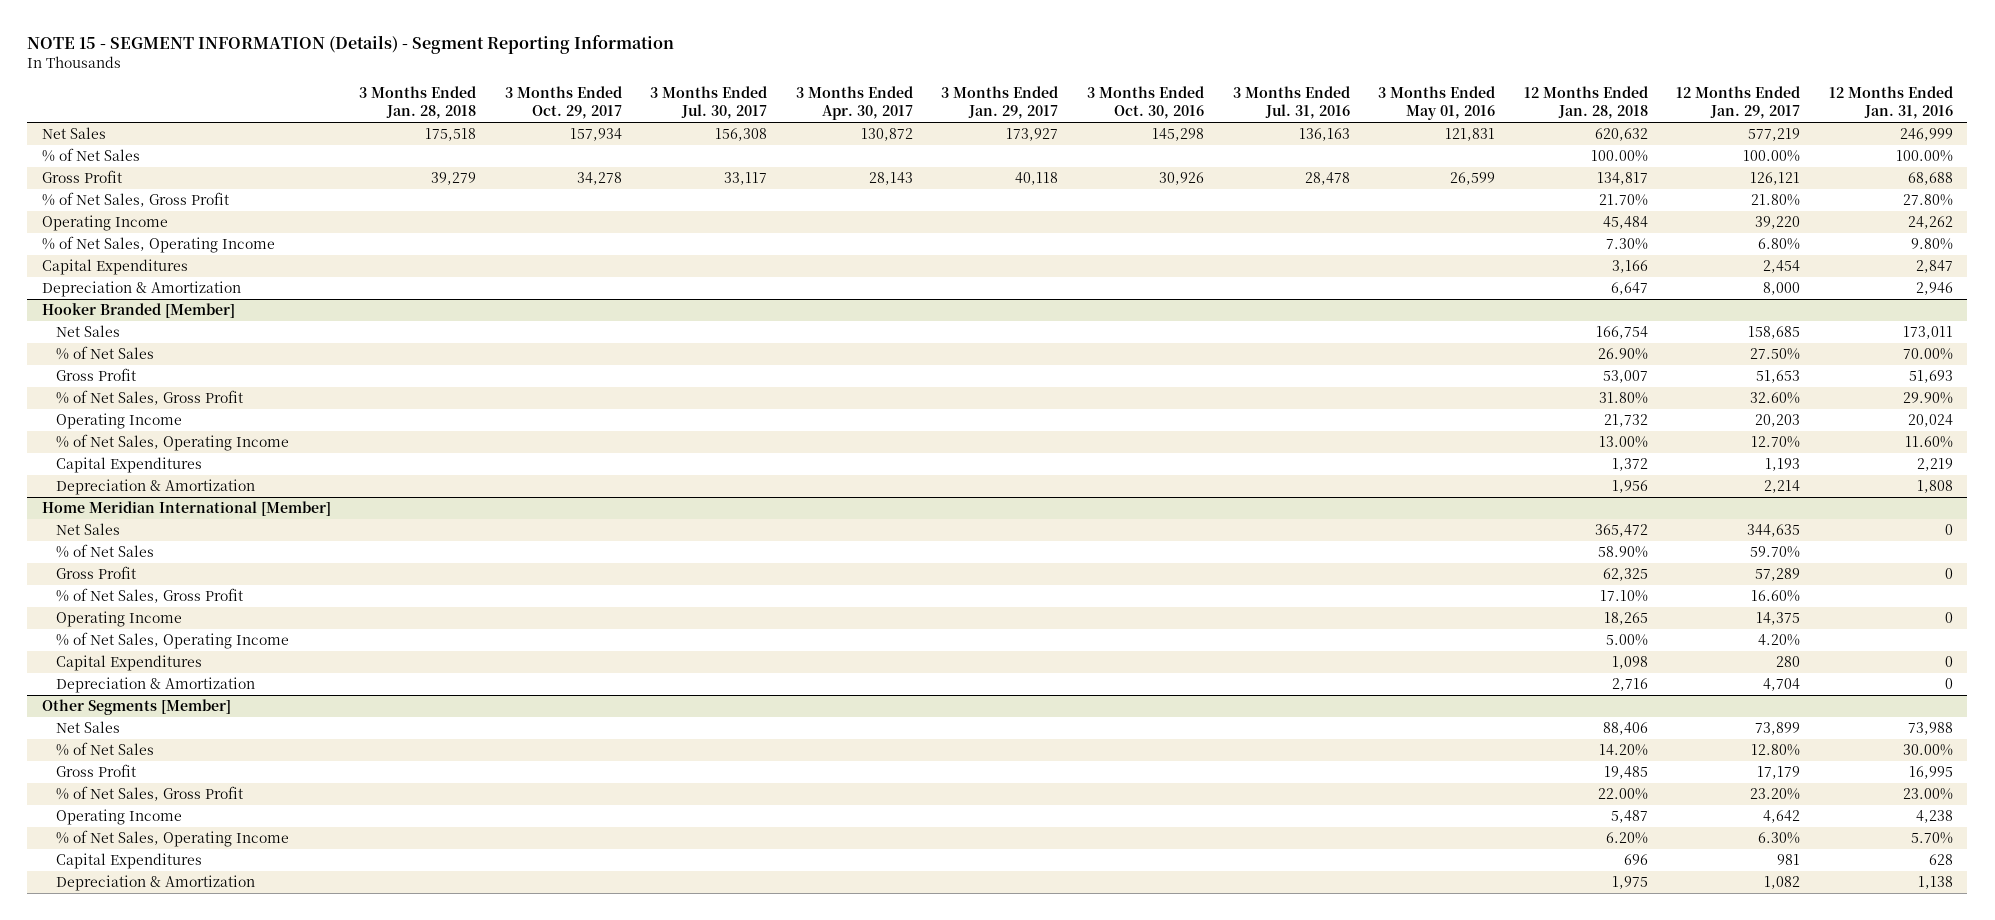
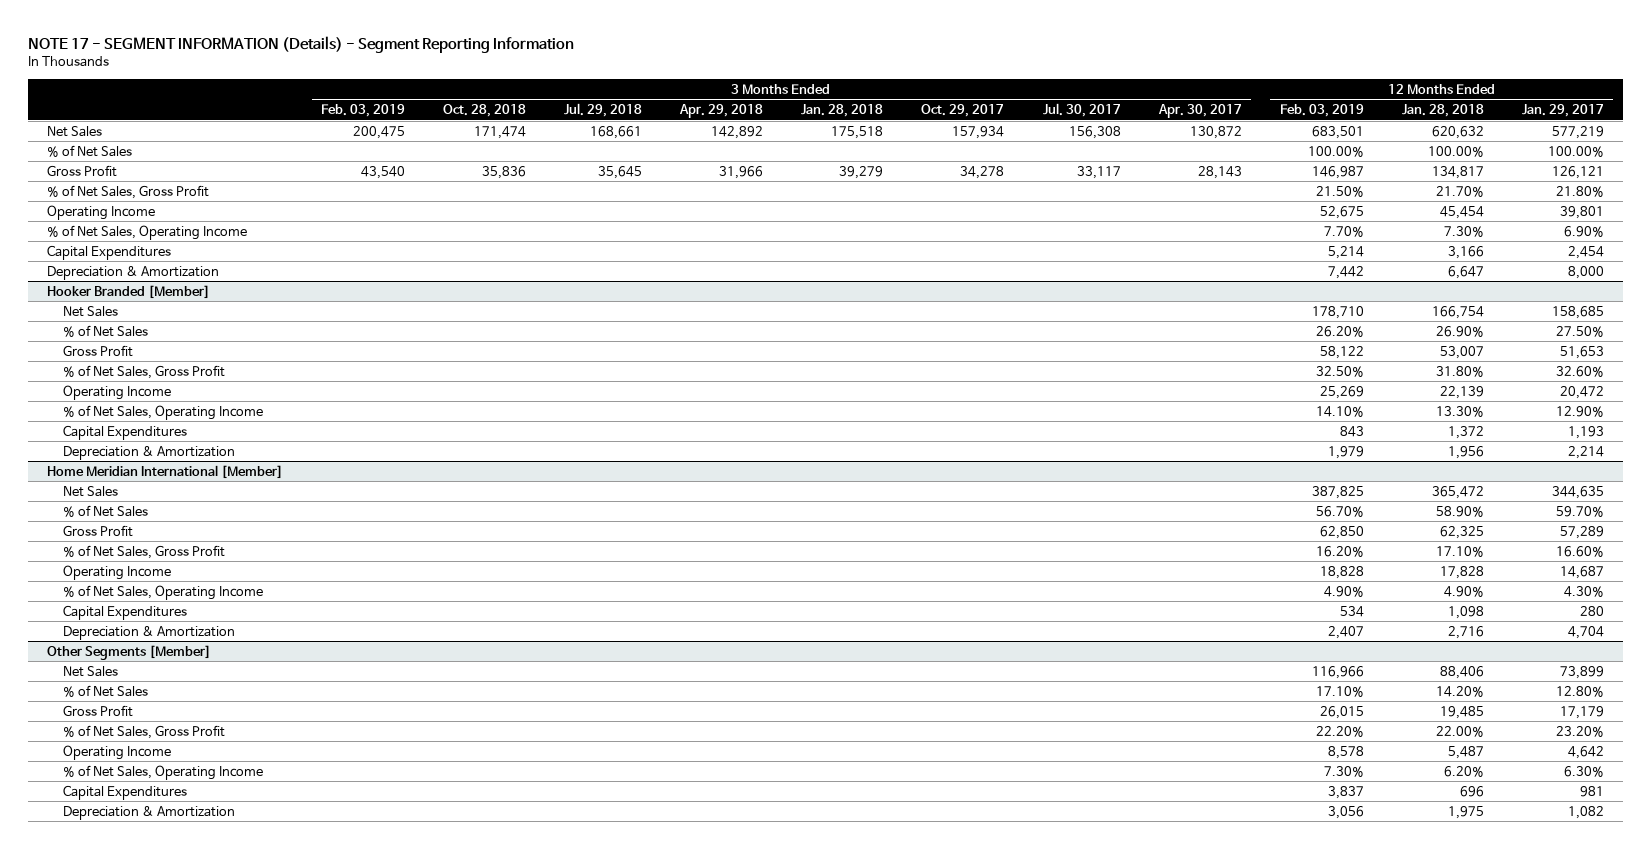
[27,34,675,54] NOTE 15 - SEGMENT INFORMATION (Details) - Segment Reporting Information -> [28,35,575,53] NOTE 17 - SEGMENT INFORMATION (Details) - Segment Reporting Information
[941,85,1059,119] 3 Months Ended Jan. 29, 2017 -> none
[1087,85,1205,119] 3 Months Ended Oct. 30, 2016 -> none
[1232,85,1350,119] 3 Months Ended Jul. 31, 2016 -> none
[1378,85,1496,120] 3 Months Ended May 01, 2016 -> none
[1829,85,1954,119] 12 Months Ended Jan. 31, 2016 -> none
none -> [321,104,406,118] Feb. 03, 2019
none -> [443,104,527,118] Oct. 28, 2018
none -> [564,103,643,118] Jul. 29, 2018
none -> [679,104,764,119] Apr. 29, 2018
none -> [1279,104,1364,118] Feb. 03, 2019
[1602,216,1648,230] 45,484 -> [1439,205,1484,219] 45,454
[1755,216,1801,230] 39,220 -> [1559,205,1604,219] 39,801
[1758,238,1801,251] 6.80% -> [1563,225,1604,237] 6.90%
[1603,414,1648,428] 21,732 -> [1439,385,1484,399] 22,139
[1755,414,1801,428] 20,203 -> [1559,385,1604,399] 20,472
[1598,436,1648,449] 13.00% -> [1435,405,1484,417] 13.30%
[1751,436,1801,449] 12.70% -> [1555,405,1604,417] 12.90%
[1603,612,1648,626] 18,265 -> [1439,565,1484,579] 17,828
[1756,612,1801,626] 14,375 -> [1559,565,1604,579] 14,687
[1605,634,1648,647] 5.00% -> [1443,585,1484,597] 4.90%
[1758,634,1801,647] 4.20% -> [1563,585,1604,597] 4.30%

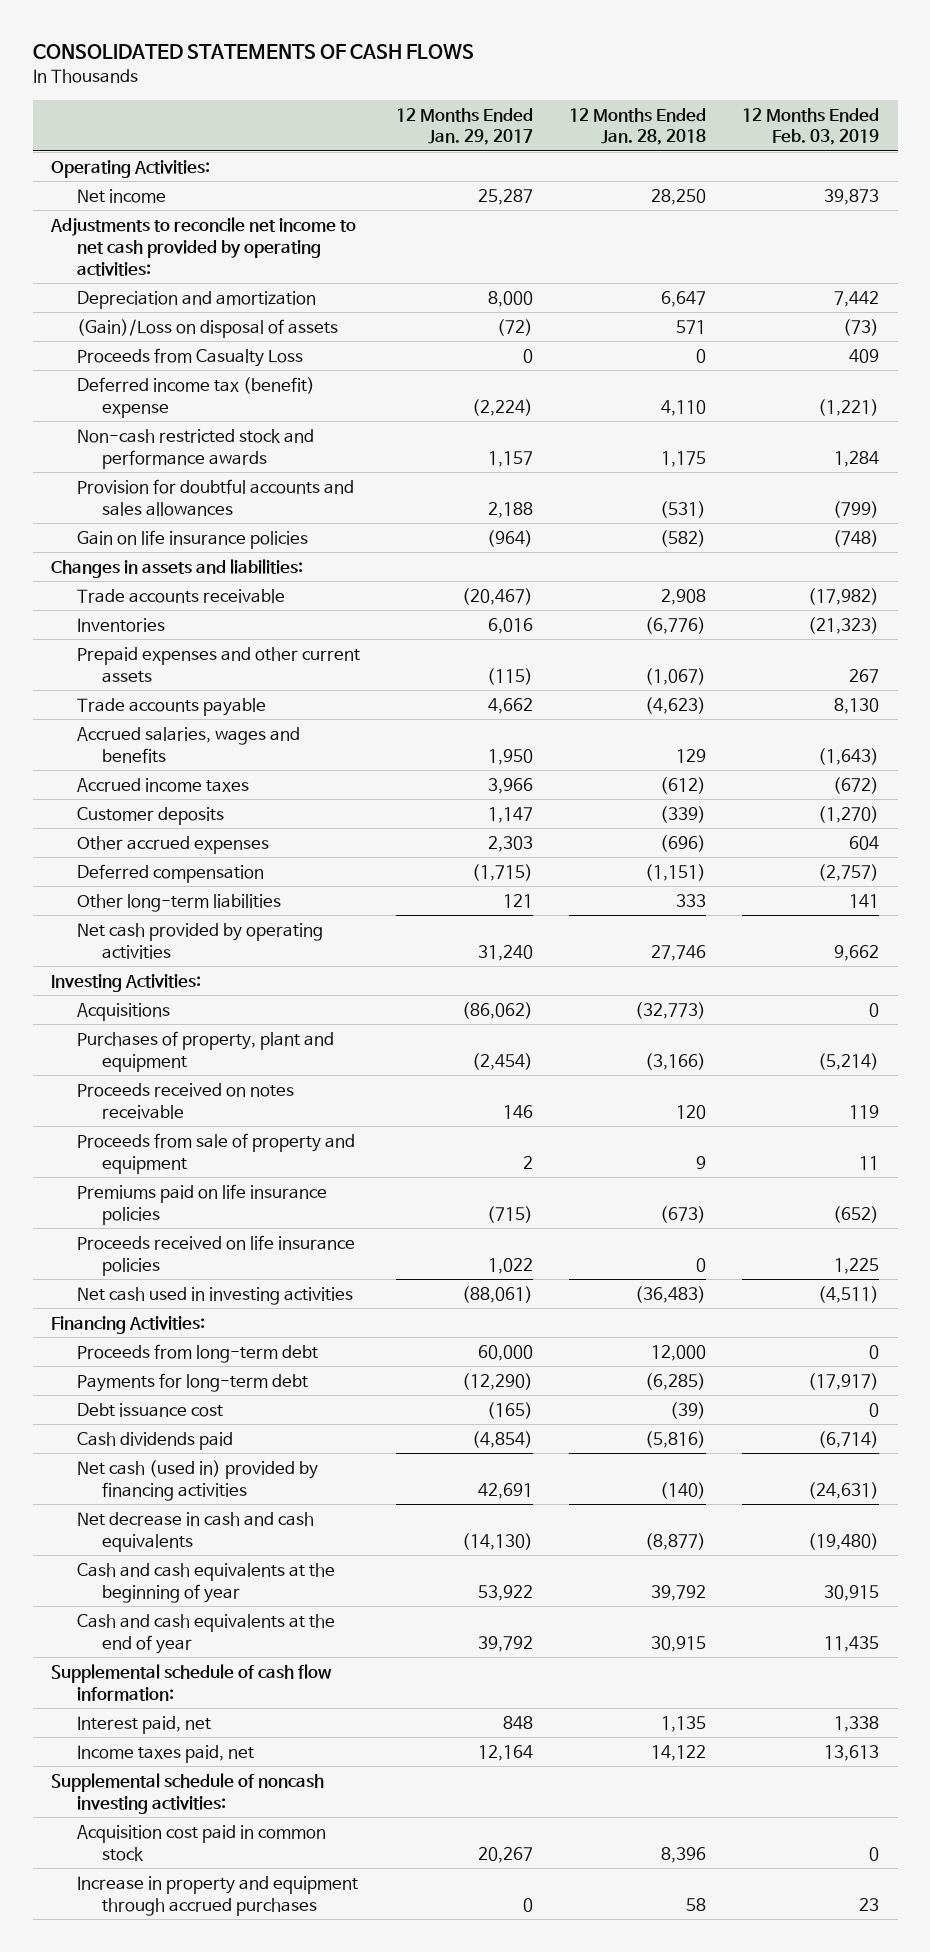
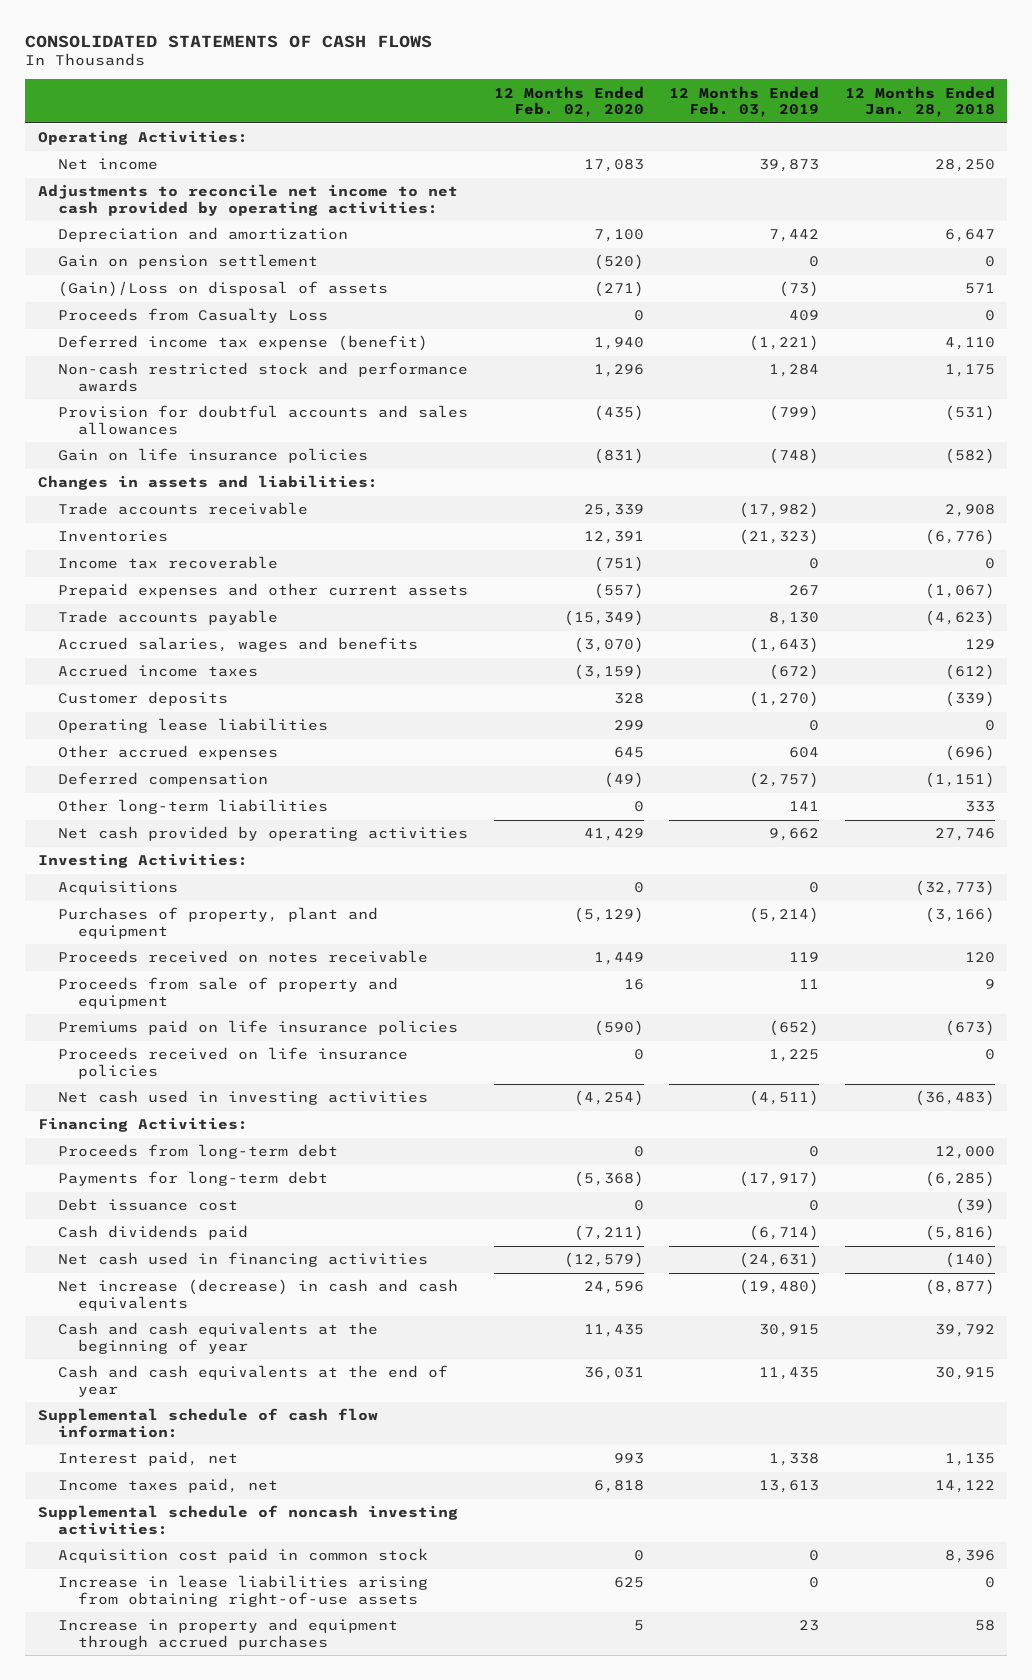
[395,107,533,146] 12 Months Ended Jan. 29, 2017 -> none
none -> [493,85,644,118] 12 Months Ended Feb. 02, 2020
none -> [57,254,318,270] Gain on pension settlement
[76,376,315,418] Deferred income tax (benefit) expense -> [57,335,428,352] Deferred income tax expense (benefit)
none -> [57,556,278,570] Income tax recoverable
none -> [57,718,328,734] Operating lease liabilities
[76,1459,318,1501] Net cash (used in) provided by financing activities -> [57,1252,428,1268] Net cash used in financing activities
[76,1511,314,1552] Net decrease in cash and cash equivalents -> [57,1279,458,1311] Net increase (decrease) in cash and cash equivalents
none -> [57,1575,428,1607] Increase in lease liabilities arising from obtaining right-of-use assets

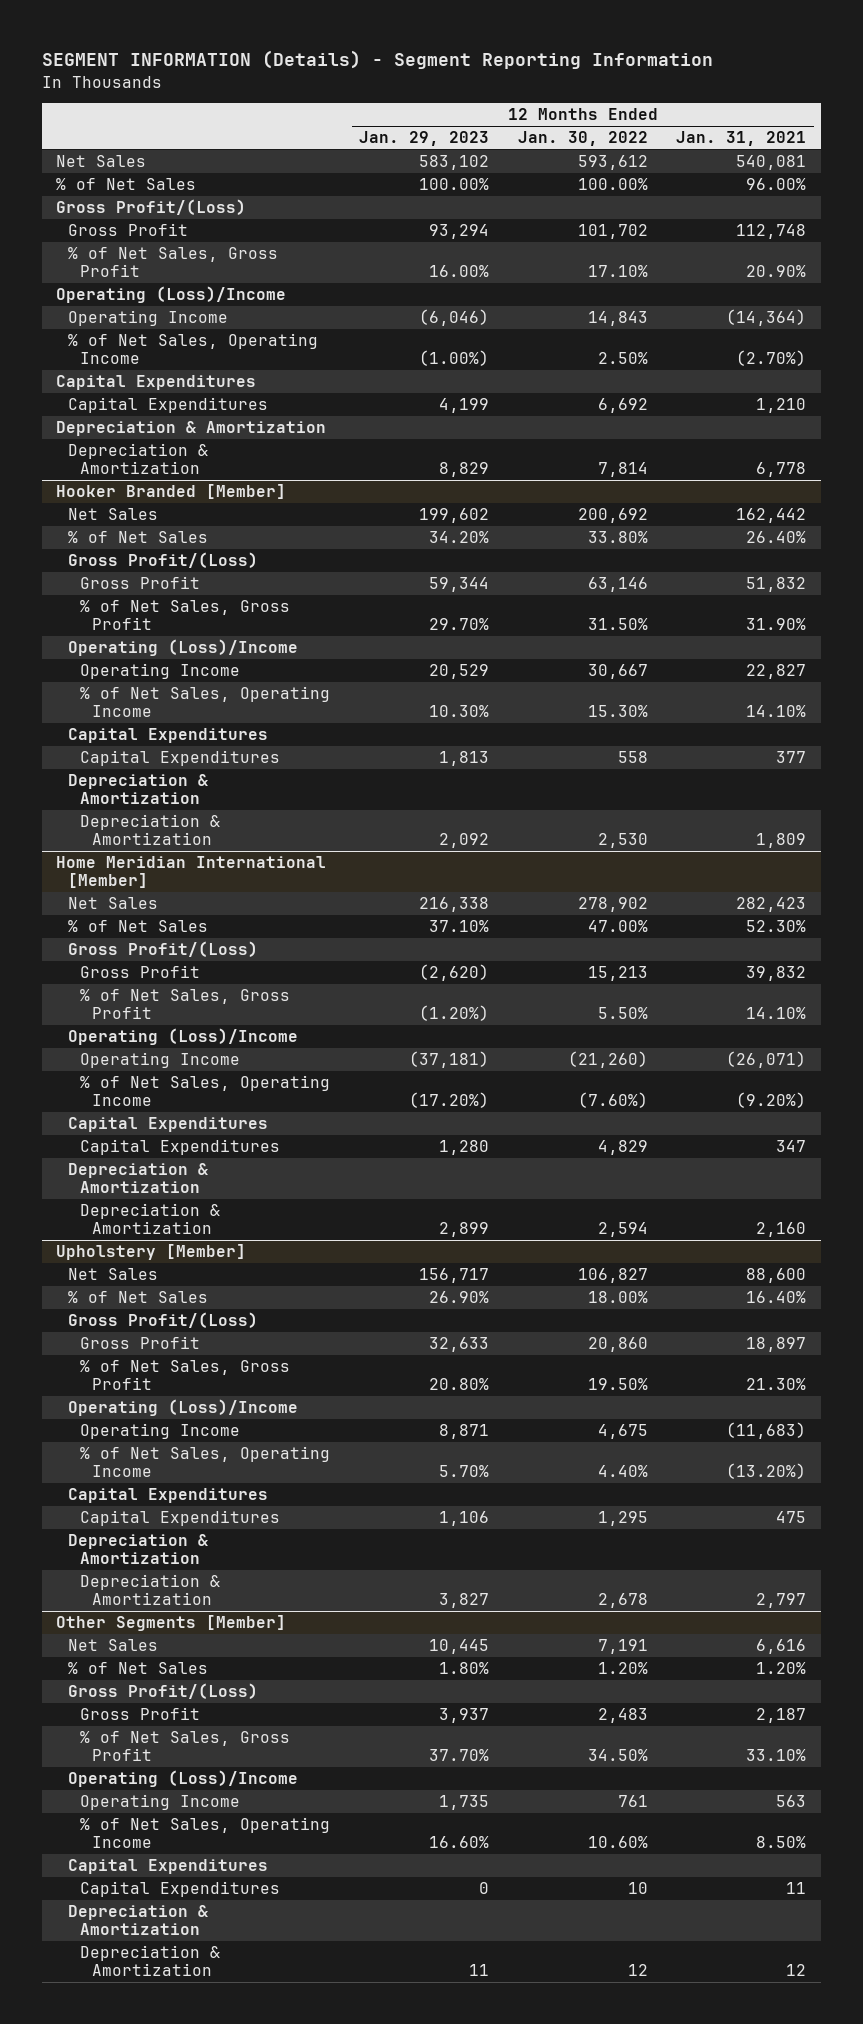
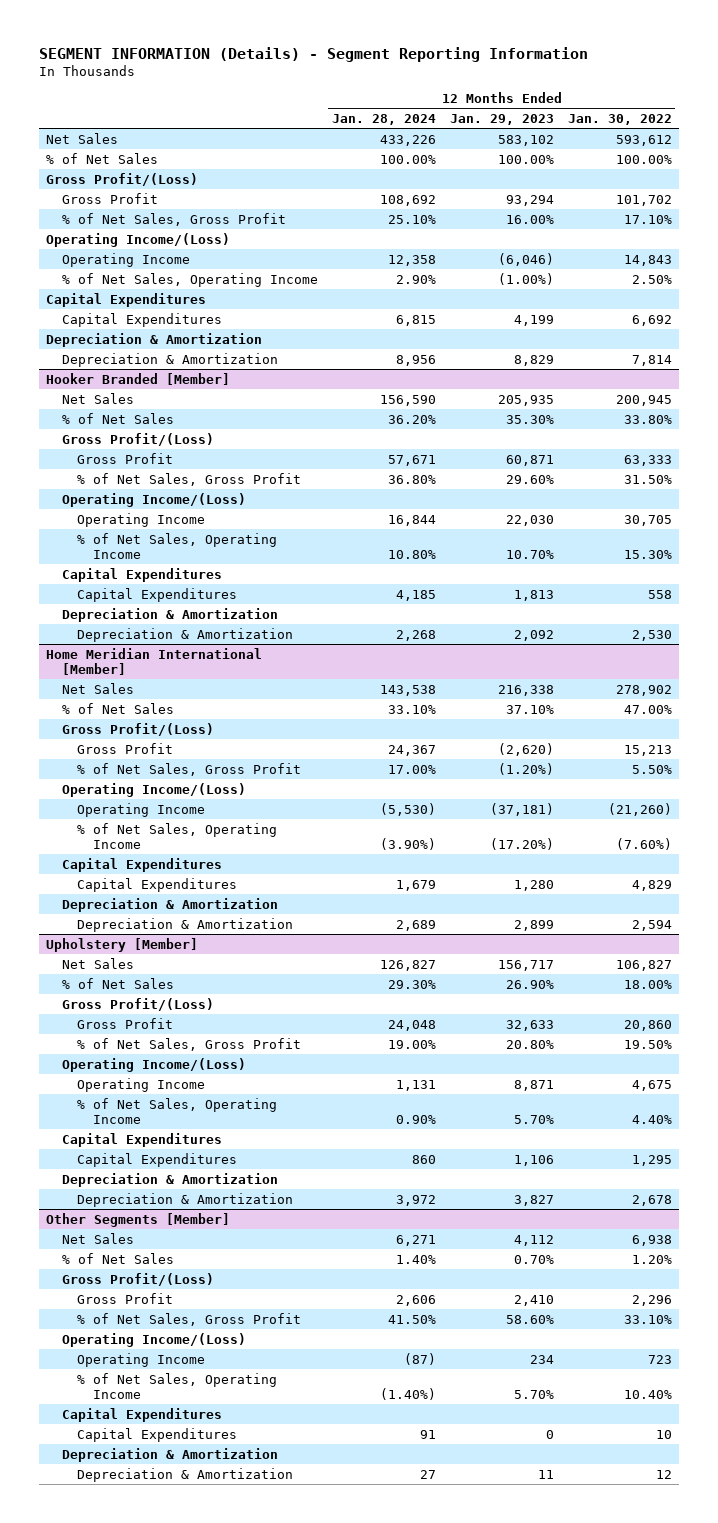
[676,131,807,147] Jan. 31, 2021 -> none
none -> [331,114,436,126] Jan. 28, 2024
[56,286,287,304] Operating (Loss)/Income -> [46,232,231,247] Operating Income/(Loss)
[418,508,489,524] 199,602 -> [497,394,554,406] 205,935
[577,508,648,524] 200,692 -> [615,394,672,406] 200,945
[428,531,489,544] 34.20% -> [505,414,554,424] 35.30%
[428,577,489,593] 59,344 -> [505,454,554,466] 60,871
[587,577,648,593] 63,146 -> [623,454,672,466] 63,333
[428,618,489,631] 29.70% -> [505,474,554,484] 29.60%
[68,639,299,657] Operating (Loss)/Income -> [61,492,246,507] Operating Income/(Loss)
[428,664,489,680] 20,529 -> [505,514,554,526] 22,030
[587,664,648,680] 30,667 -> [623,514,672,526] 30,705
[428,705,489,718] 10.30% -> [505,549,554,559] 10.70%
[68,1028,299,1046] Operating (Loss)/Income -> [61,782,246,797] Operating Income/(Loss)
[68,1399,299,1417] Operating (Loss)/Income -> [61,1057,246,1072] Operating Income/(Loss)
[428,1639,489,1655] 10,445 -> [513,1234,554,1246] 4,112
[597,1639,648,1655] 7,191 -> [631,1234,672,1246] 6,938
[438,1662,489,1675] 1.80% -> [513,1254,554,1264] 0.70%
[438,1708,489,1724] 3,937 -> [513,1294,554,1306] 2,410
[597,1708,648,1724] 2,483 -> [631,1294,672,1306] 2,296
[428,1749,489,1762] 37.70% -> [505,1314,554,1324] 58.60%
[587,1749,648,1762] 34.50% -> [623,1314,672,1324] 33.10%
[68,1770,299,1788] Operating (Loss)/Income -> [61,1332,246,1347] Operating Income/(Loss)
[438,1795,489,1811] 1,735 -> [529,1354,554,1364] 234
[617,1795,648,1808] 761 -> [647,1354,672,1364] 723
[428,1836,489,1849] 16.60% -> [513,1389,554,1399] 5.70%
[587,1836,648,1849] 10.60% -> [623,1389,672,1399] 10.40%

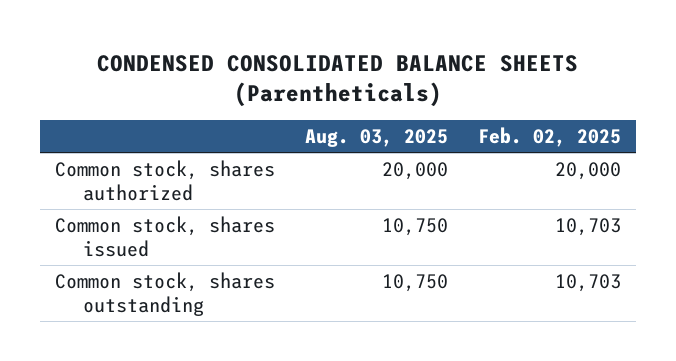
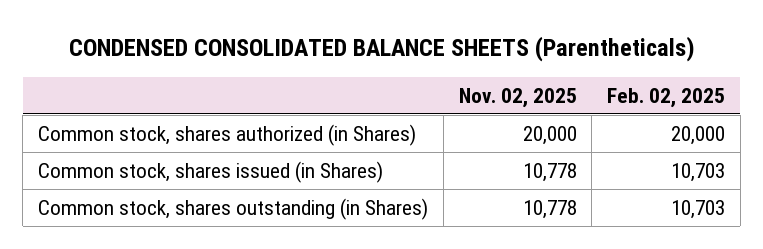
[305,128,449,147] Aug. 03, 2025 -> none
none -> [458,87,577,108] Nov. 02, 2025
[55,159,276,201] Common stock, shares authorized -> [38,123,417,146] Common stock, shares authorized (in Shares)
[55,215,276,257] Common stock, shares issued -> [38,160,384,183] Common stock, shares issued (in Shares)
[55,271,276,316] Common stock, shares outstanding -> [38,197,429,220] Common stock, shares outstanding (in Shares)

